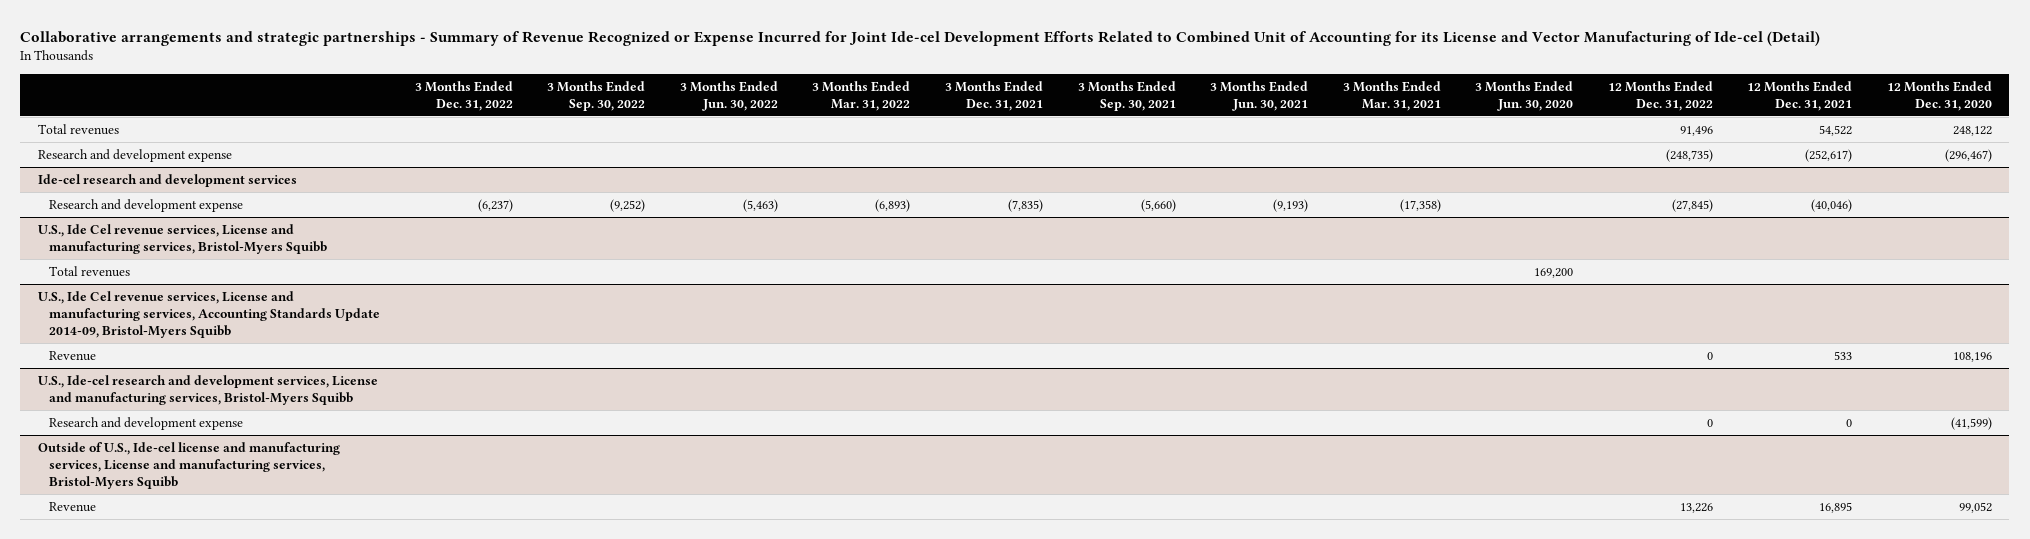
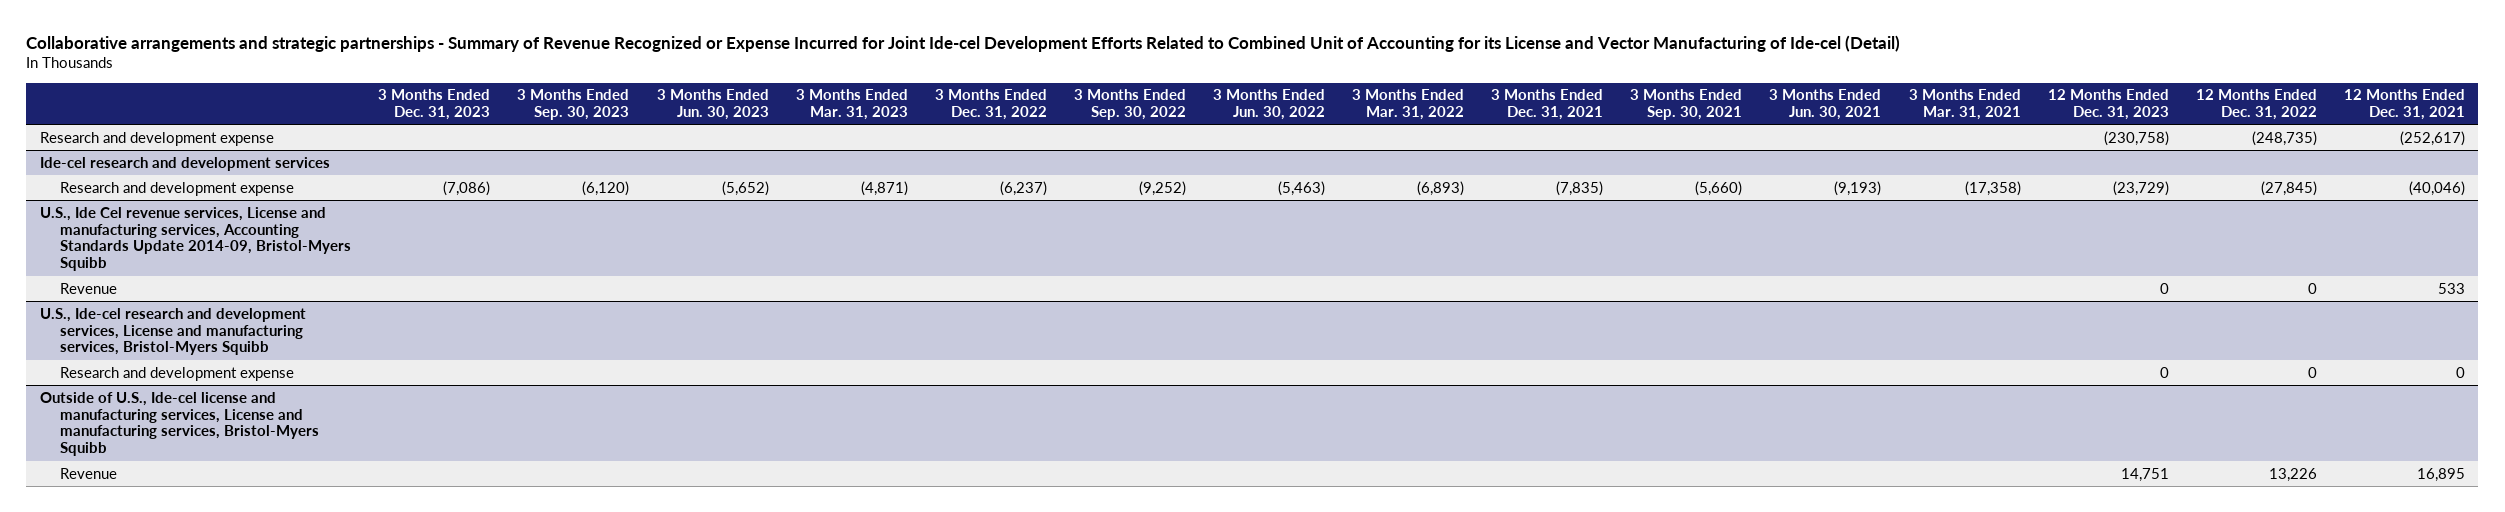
[1475,80,1574,111] 3 Months Ended Jun. 30, 2020 -> none
[1887,80,1993,111] 12 Months Ended Dec. 31, 2020 -> none
none -> [378,89,491,121] 3 Months Ended Dec. 31, 2023
none -> [517,89,630,121] 3 Months Ended Sep. 30, 2023
none -> [656,89,769,121] 3 Months Ended Jun. 30, 2023
none -> [795,89,908,121] 3 Months Ended Mar. 31, 2023
none -> [2047,89,2169,121] 12 Months Ended Dec. 31, 2023
[37,124,119,136] Total revenues -> none
[37,224,327,254] U.S., Ide Cel revenue services, License and manufacturing services, Bristol-Myers Squibb -> none
[48,266,130,278] Total revenues -> none

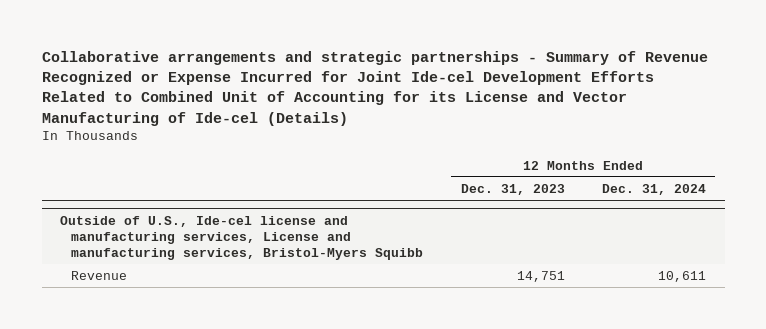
[26,34,1901,52] Collaborative arrangements and strategic partnerships - Summary of Revenue Recognized or Expense Incurred for Joint Ide-cel Development Efforts Related to Combined Unit of Accounting for its License and Vector Manufacturing of Ide-cel (Detail) -> [41,50,708,126] Collaborative arrangements and strategic partnerships - Summary of Revenue Recognized or Expense Incurred for Joint Ide-cel Development Efforts Related to Combined Unit of Accounting for its License and Vector Manufacturing of Ide-cel (Details)
[378,89,491,121] 3 Months Ended Dec. 31, 2023 -> none
[517,89,630,121] 3 Months Ended Sep. 30, 2023 -> none
[656,89,769,121] 3 Months Ended Jun. 30, 2023 -> none
[795,89,908,121] 3 Months Ended Mar. 31, 2023 -> none
[934,89,1047,121] 3 Months Ended Dec. 31, 2022 -> none
[1073,89,1186,121] 3 Months Ended Sep. 30, 2022 -> none
[1213,89,1326,121] 3 Months Ended Jun. 30, 2022 -> none
[1352,89,1465,121] 3 Months Ended Mar. 31, 2022 -> none
[1491,89,1604,121] 3 Months Ended Dec. 31, 2021 -> none
[1630,89,1743,121] 3 Months Ended Sep. 30, 2021 -> none
[1769,89,1882,121] 3 Months Ended Jun. 30, 2021 -> none
[1908,89,2021,121] 3 Months Ended Mar. 31, 2021 -> none
[2195,89,2317,121] 12 Months Ended Dec. 31, 2022 -> none
[2343,89,2465,121] 12 Months Ended Dec. 31, 2021 -> none
none -> [601,183,706,195] Dec. 31, 2024
[39,131,274,146] Research and development expense -> none
[39,156,330,171] Ide-cel research and development services -> none
[60,181,295,196] Research and development expense -> none
[39,206,352,272] U.S., Ide Cel revenue services, License and manufacturing services, Accounting Standards Update 2014-09, Bristol-Myers Squibb -> none
[60,282,118,294] Revenue -> none
[39,307,306,356] U.S., Ide-cel research and development services, License and manufacturing services, Bristol-Myers Squibb -> none
[60,366,295,381] Research and development expense -> none

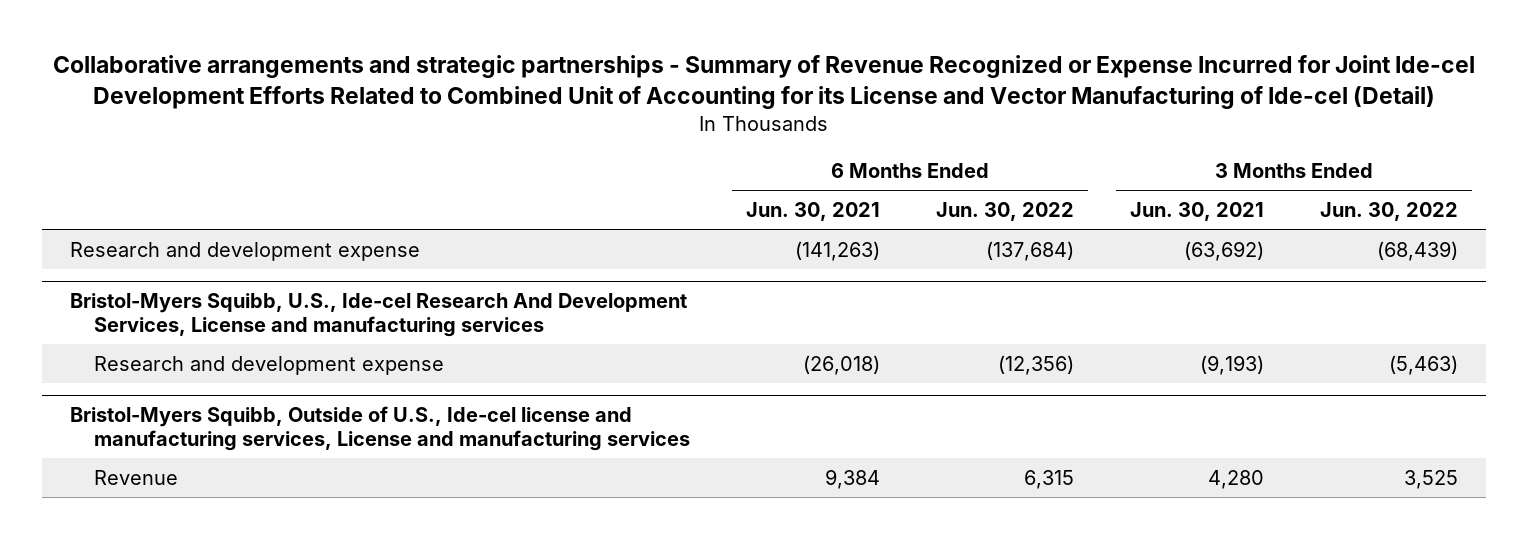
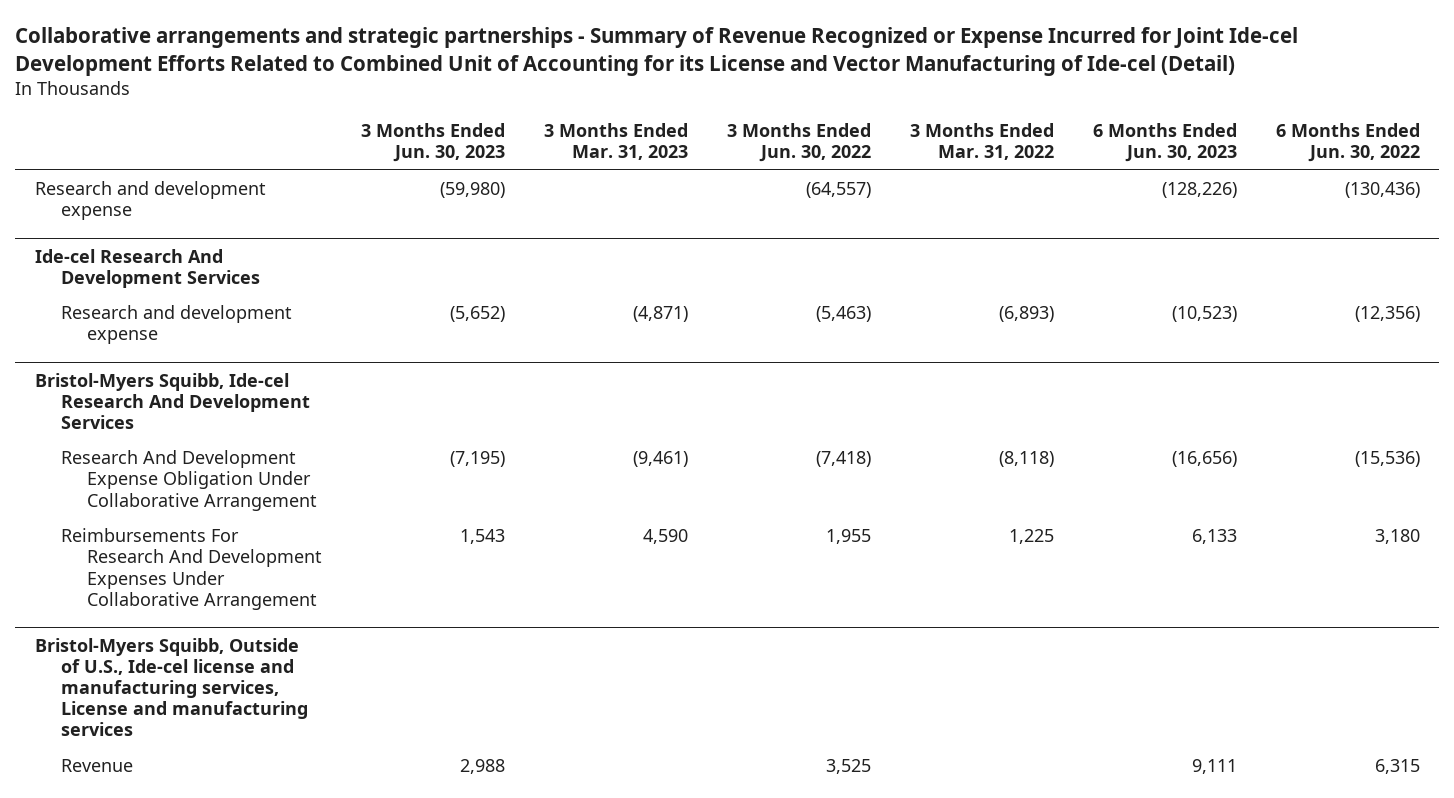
[745,202,880,222] Jun. 30, 2021 -> none
[1129,202,1264,222] Jun. 30, 2021 -> none
none -> [361,123,506,163] 3 Months Ended Jun. 30, 2023
none -> [544,123,689,161] 3 Months Ended Mar. 31, 2023
none -> [909,123,1054,161] 3 Months Ended Mar. 31, 2022
none -> [1092,123,1237,163] 6 Months Ended Jun. 30, 2023
[69,292,687,337] Bristol-Myers Squibb, U.S., Ide-cel Research And Development Services, License and manufacturing services -> none
[985,240,1074,261] (137,684) -> [1344,182,1420,199] (130,436)
[1377,240,1459,261] (68,439) -> [806,182,872,199] (64,557)
none -> [34,248,261,288] Ide-cel Research And Development Services
none -> [34,372,311,430] Bristol-Myers Squibb, Ide-cel Research And Development Services
none -> [61,450,318,511] Research And Development Expense Obligation Under Collaborative Arrangement
none -> [61,528,323,610] Reimbursements For Research And Development Expenses Under Collaborative Arrangement

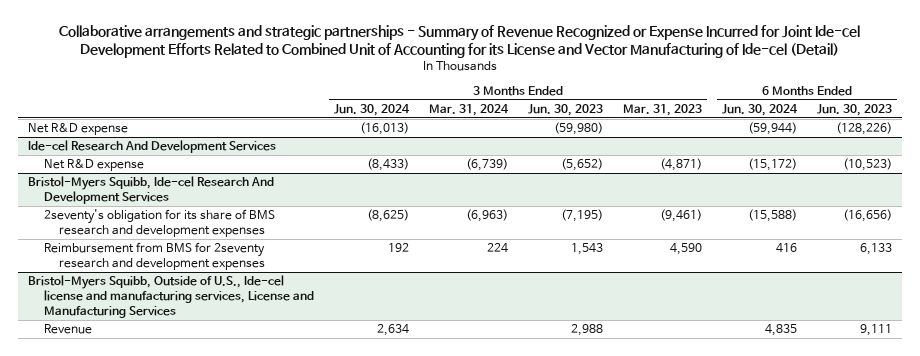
[727,123,872,163] 3 Months Ended Jun. 30, 2022 -> none
[909,123,1054,161] 3 Months Ended Mar. 31, 2022 -> none
[1275,123,1420,163] 6 Months Ended Jun. 30, 2022 -> none
none -> [333,103,410,116] Jun. 30, 2024
none -> [428,103,509,116] Mar. 31, 2024
none -> [721,103,798,116] Jun. 30, 2024
[34,181,266,221] Research and development expense -> [28,123,129,136] Net R&D expense
[61,305,293,345] Research and development expense -> [43,159,144,172] Net R&D expense
[61,450,318,511] Research And Development Expense Obligation Under Collaborative Arrangement -> [43,209,275,237] 2seventy's obligation for its share of BMS research and development expenses
[61,528,323,610] Reimbursements For Research And Development Expenses Under Collaborative Arrangement -> [43,242,265,270] Reimbursement from BMS for 2seventy research and development expenses
[34,637,309,737] Bristol-Myers Squibb, Outside of U.S., Ide-cel license and manufacturing services, License and manufacturing services -> [28,275,314,318] Bristol-Myers Squibb, Outside of U.S., Ide-cel license and manufacturing services, License and Manufacturing Services

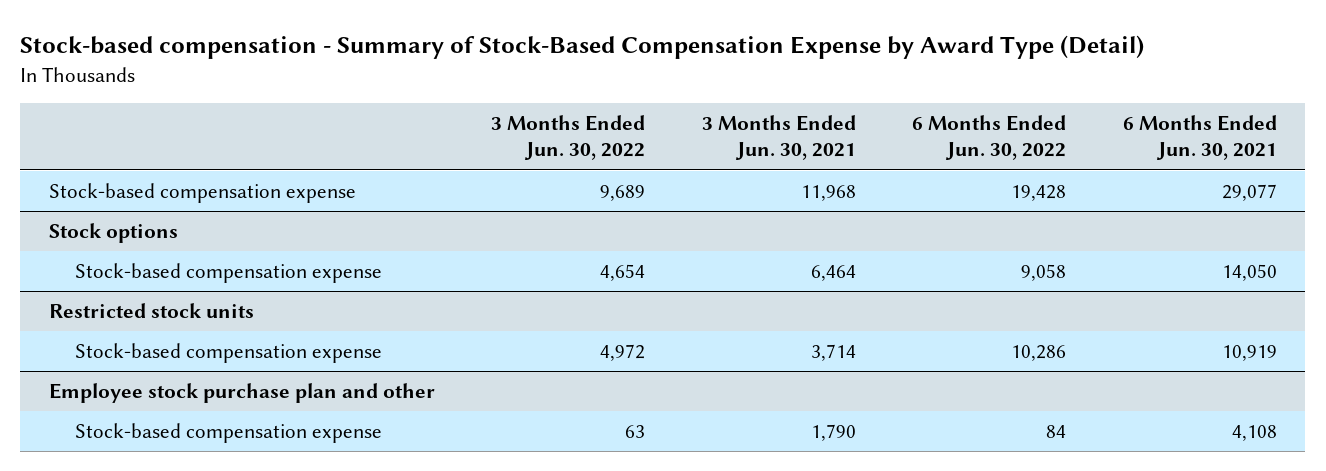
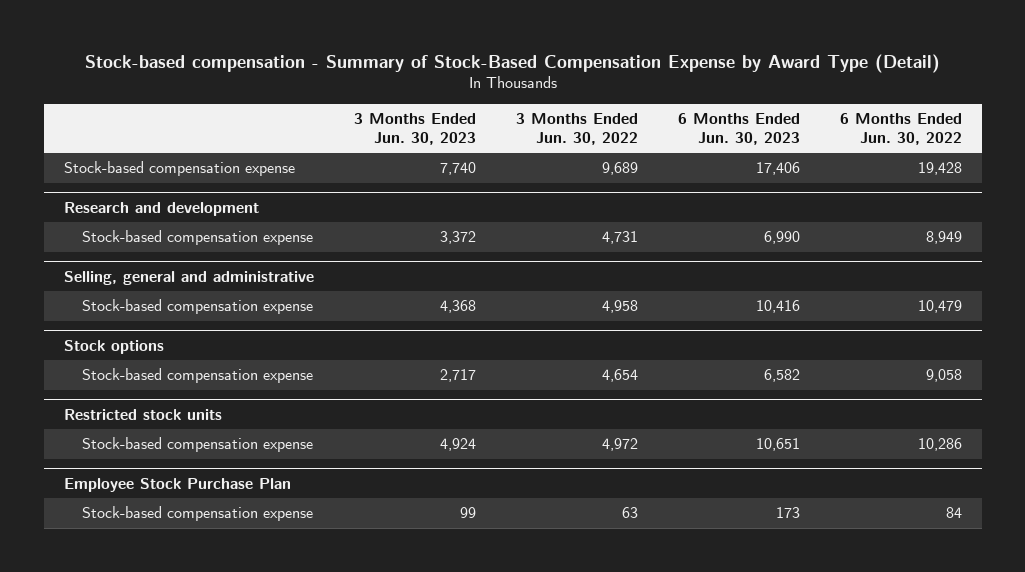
[701,115,856,161] 3 Months Ended Jun. 30, 2021 -> none
[1123,115,1278,161] 6 Months Ended Jun. 30, 2021 -> none
none -> [353,113,476,145] 3 Months Ended Jun. 30, 2023
none -> [677,113,800,145] 6 Months Ended Jun. 30, 2023
none -> [63,201,259,216] Research and development
none -> [81,230,313,246] Stock-based compensation expense
none -> [63,270,314,285] Selling, general and administrative
none -> [81,299,313,315] Stock-based compensation expense
[48,383,435,404] Employee stock purchase plan and other -> [63,477,291,492] Employee Stock Purchase Plan

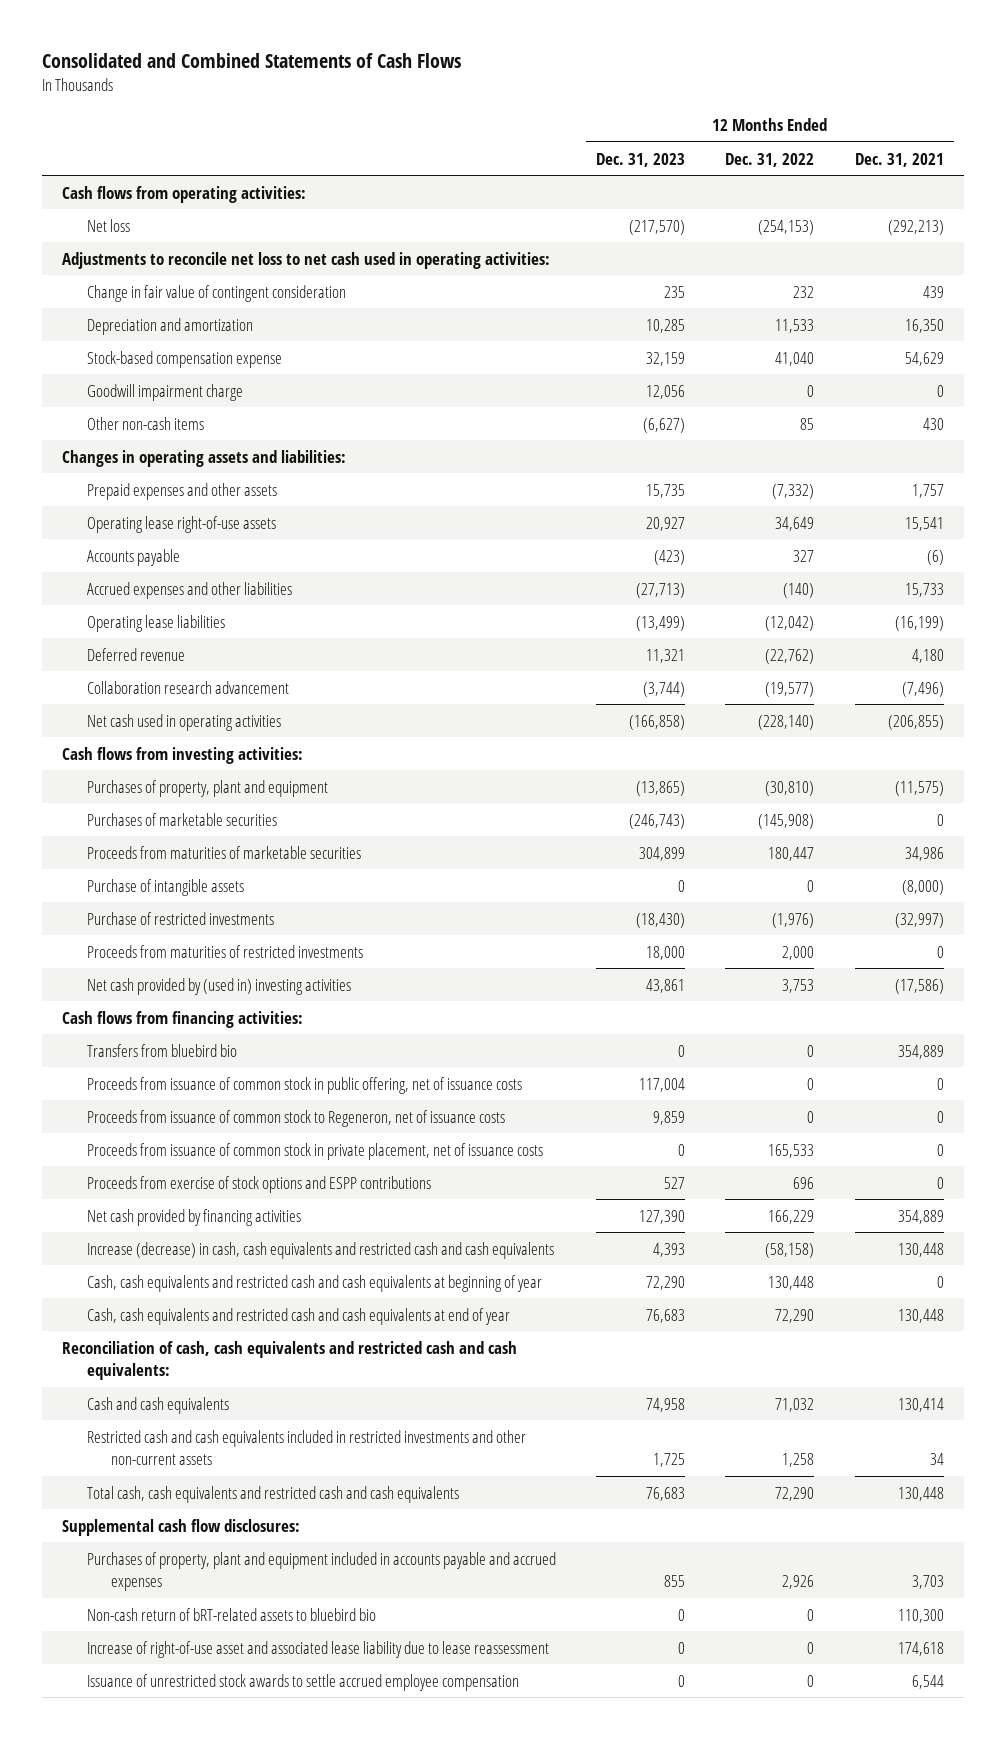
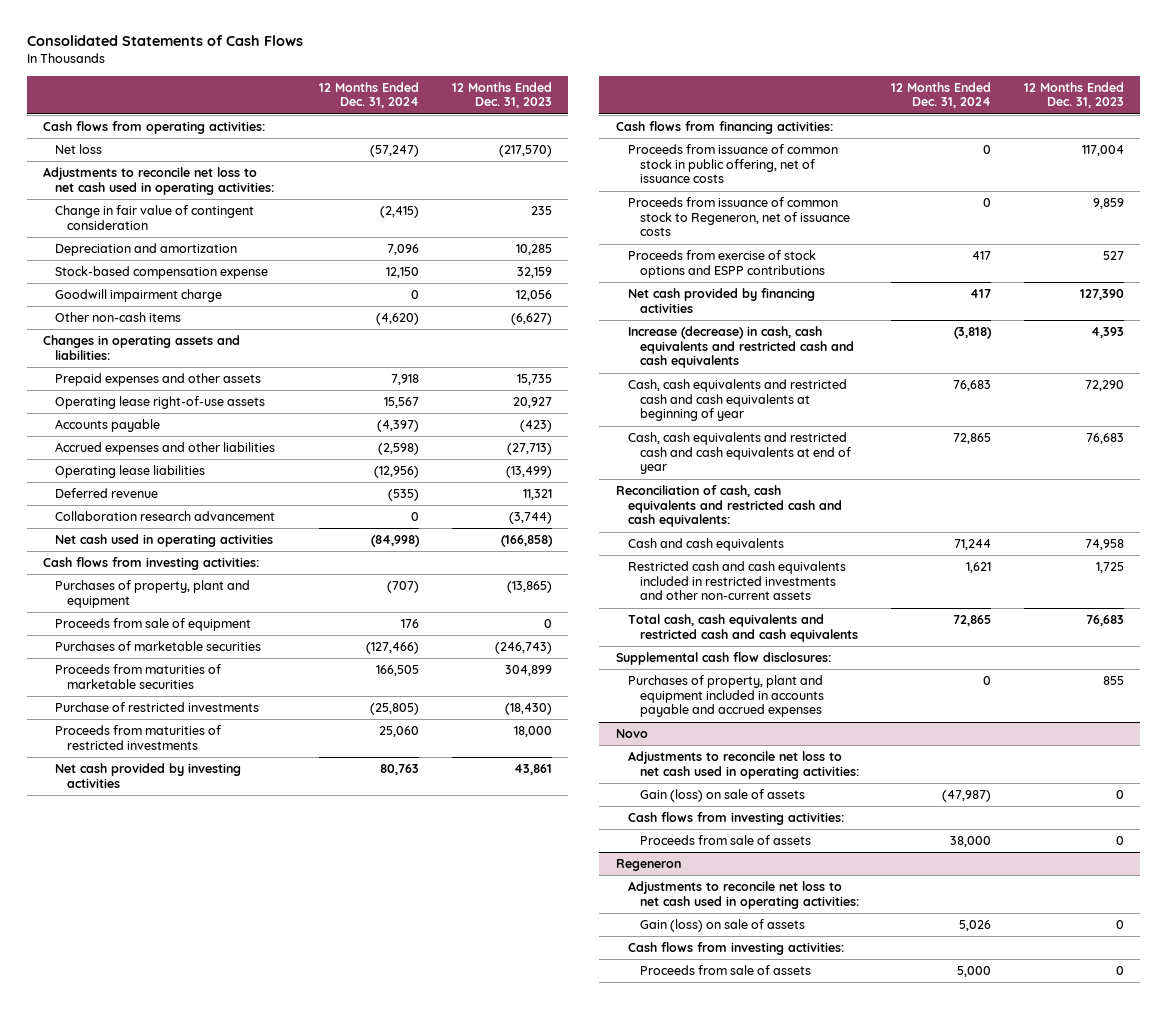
[41,53,461,69] Consolidated and Combined Statements of Cash Flows -> [26,35,303,47] Consolidated Statements of Cash Flows
[725,152,815,167] Dec. 31, 2022 -> none
[854,152,944,167] Dec. 31, 2021 -> none
none -> [319,81,420,109] 12 Months Ended Dec. 31, 2024
none -> [55,618,252,632] Proceeds from sale of equipment
[86,878,244,896] Purchase of intangible assets -> none
[86,977,351,995] Net cash provided by (used in) investing activities -> [55,763,242,788] Net cash provided by investing activities
[86,1043,237,1057] Transfers from bluebird bio -> none
[86,1142,543,1160] Proceeds from issuance of common stock in private placement, net of issuance costs -> none
[86,1607,376,1621] Non-cash return of bRT-related assets to bluebird bio -> none
[86,1640,549,1658] Increase of right-of-use asset and associated lease liability due to lease reassessment -> none
[86,1673,519,1691] Issuance of unrestricted stock awards to settle accrued employee compensation -> none
none -> [615,729,648,739] Novo
none -> [627,751,859,779] Adjustments to reconcile net loss to net cash used in operating activities:
none -> [639,789,805,803] Gain (loss) on sale of assets
none -> [627,812,844,826] Cash flows from investing activities:
none -> [639,835,811,846] Proceeds from sale of assets
none -> [615,859,681,872] Regeneron
none -> [627,881,859,909] Adjustments to reconcile net loss to net cash used in operating activities:
none -> [639,919,805,933] Gain (loss) on sale of assets
none -> [627,942,844,956] Cash flows from investing activities:
none -> [639,965,811,976] Proceeds from sale of assets

